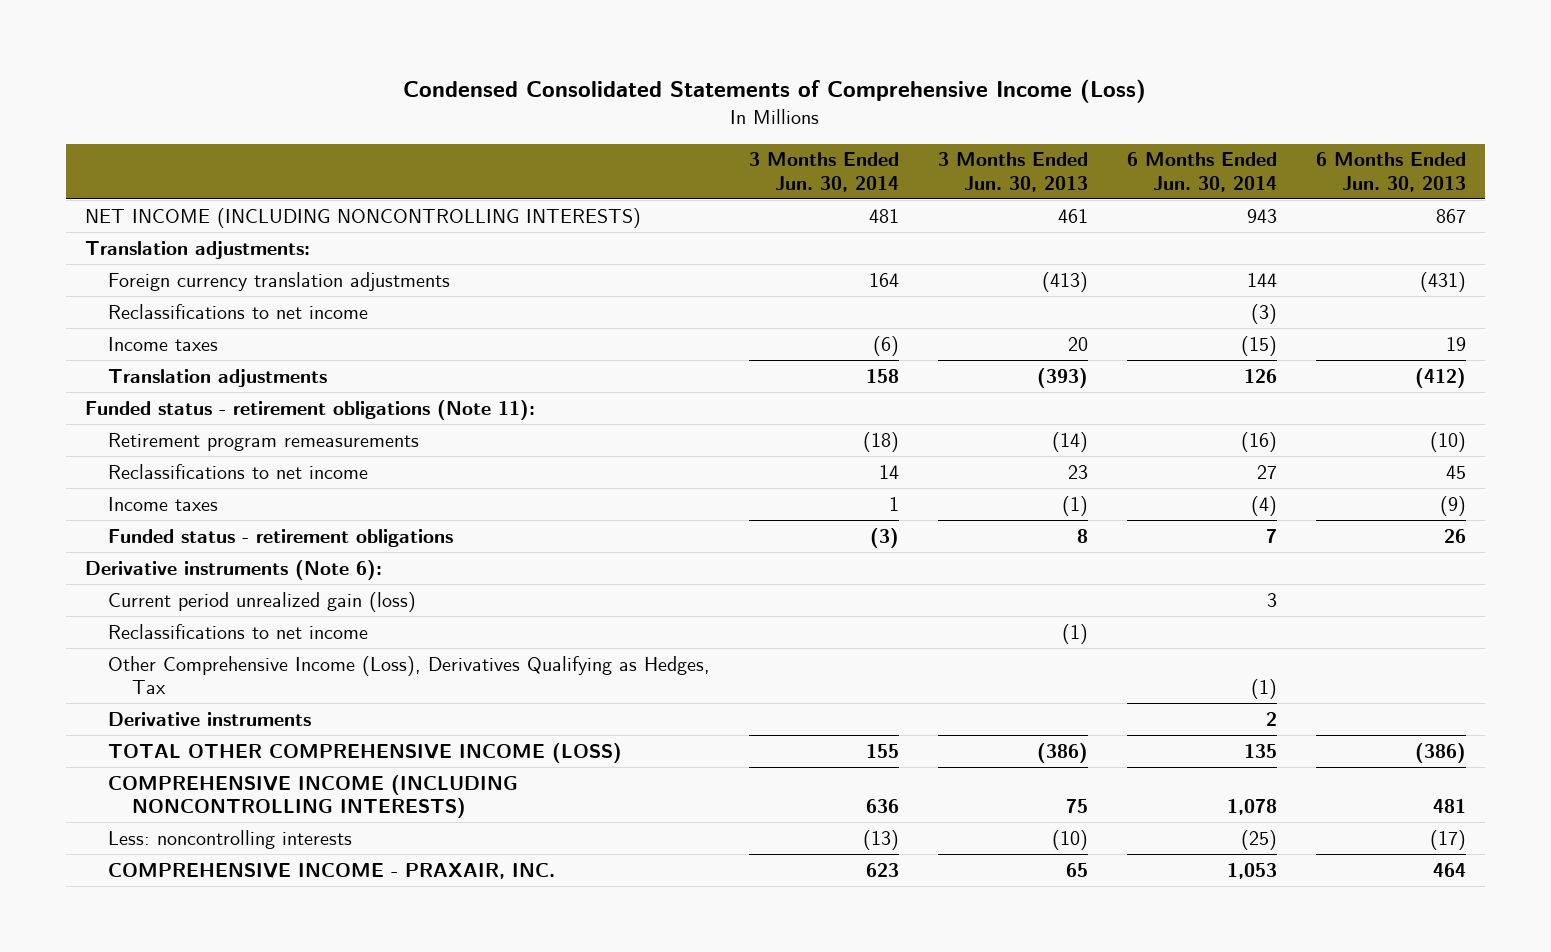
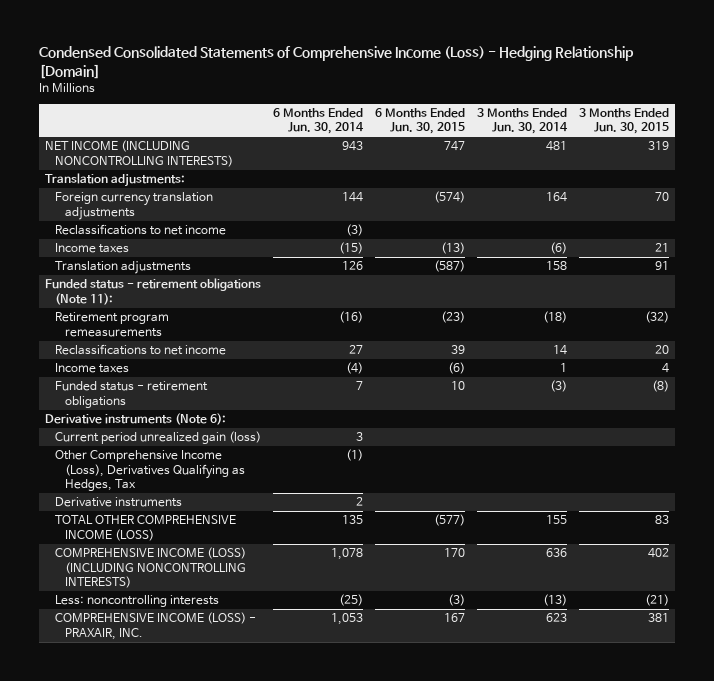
[403,78,1147,103] Condensed Consolidated Statements of Comprehensive Income (Loss) -> [39,46,635,79] Condensed Consolidated Statements of Comprehensive Income (Loss) - Hedging Relationship [Domain]
[937,152,1088,192] 3 Months Ended Jun. 30, 2013 -> none
[1315,152,1466,192] 6 Months Ended Jun. 30, 2013 -> none
none -> [375,107,466,135] 6 Months Ended Jun. 30, 2015
none -> [579,107,670,135] 3 Months Ended Jun. 30, 2015
[108,623,369,639] Reclassifications to net income -> none
[108,774,519,819] COMPREHENSIVE INCOME (INCLUDING NONCONTROLLING INTERESTS) -> [55,547,247,589] COMPREHENSIVE INCOME (LOSS) (INCLUDING NONCONTROLLING INTERESTS)
[108,861,556,879] COMPREHENSIVE INCOME - PRAXAIR, INC. -> [55,612,257,640] COMPREHENSIVE INCOME (LOSS) - PRAXAIR, INC.

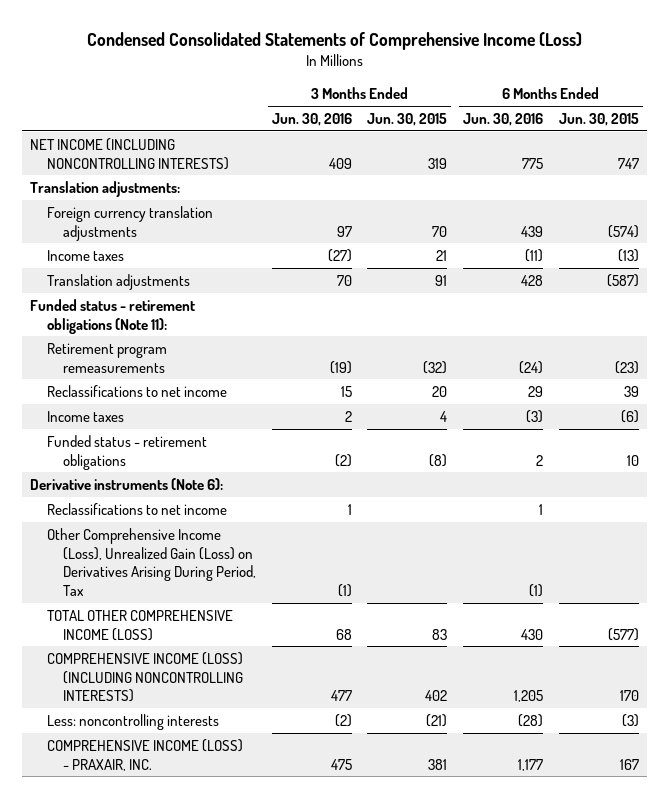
[39,46,635,79] Condensed Consolidated Statements of Comprehensive Income (Loss) - Hedging Relationship [Domain] -> [86,31,582,50] Condensed Consolidated Statements of Comprehensive Income (Loss)
[273,107,365,135] 6 Months Ended Jun. 30, 2014 -> none
[477,107,569,135] 3 Months Ended Jun. 30, 2014 -> none
none -> [271,112,352,126] Jun. 30, 2016
none -> [463,112,544,126] Jun. 30, 2016
[55,431,262,445] Current period unrealized gain (loss) -> none
[55,450,245,492] Other Comprehensive Income (Loss), Derivatives Qualifying as Hedges, Tax -> none
[55,497,183,508] Derivative instruments -> none
[55,224,227,236] Reclassifications to net income -> [46,502,227,515] Reclassifications to net income
none -> [46,527,256,597] Other Comprehensive Income (Loss), Unrealized Gain (Loss) on Derivatives Arising During Period, Tax

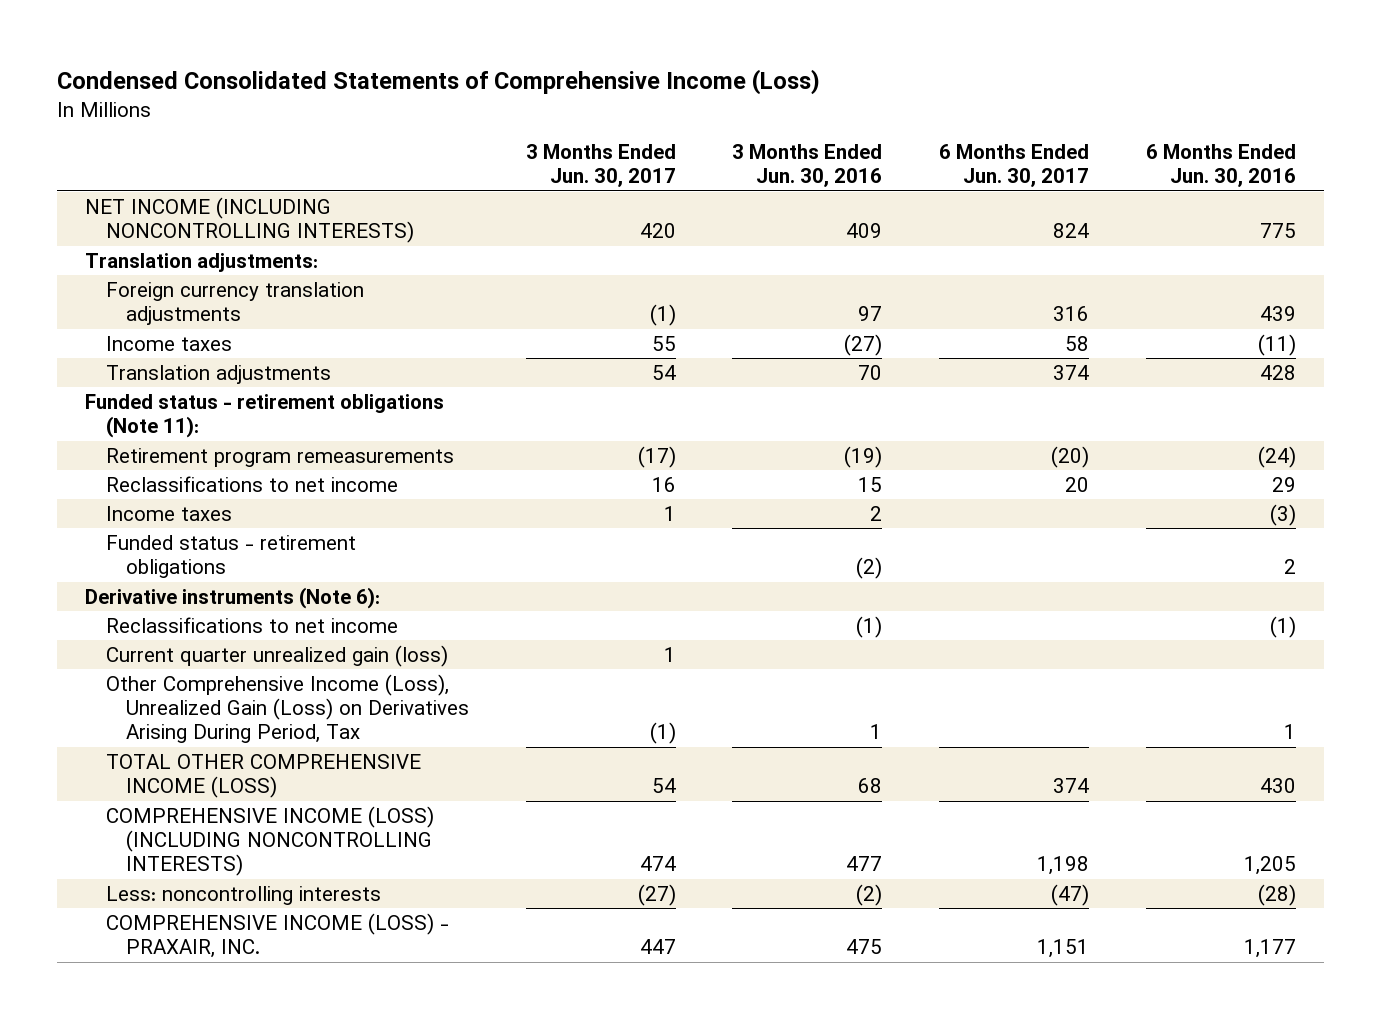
[367,112,448,126] Jun. 30, 2015 -> none
[559,112,640,126] Jun. 30, 2015 -> none
none -> [525,144,676,188] 3 Months Ended Jun. 30, 2017
none -> [938,144,1089,188] 6 Months Ended Jun. 30, 2017
[347,503,352,515] 1 -> [856,615,883,638] (1)
[539,503,544,515] 1 -> [1269,615,1296,638] (1)
none -> [105,644,448,667] Current quarter unrealized gain (loss)
[337,584,352,598] (1) -> [870,724,883,740] 1
[529,584,544,598] (1) -> [1283,724,1296,740] 1

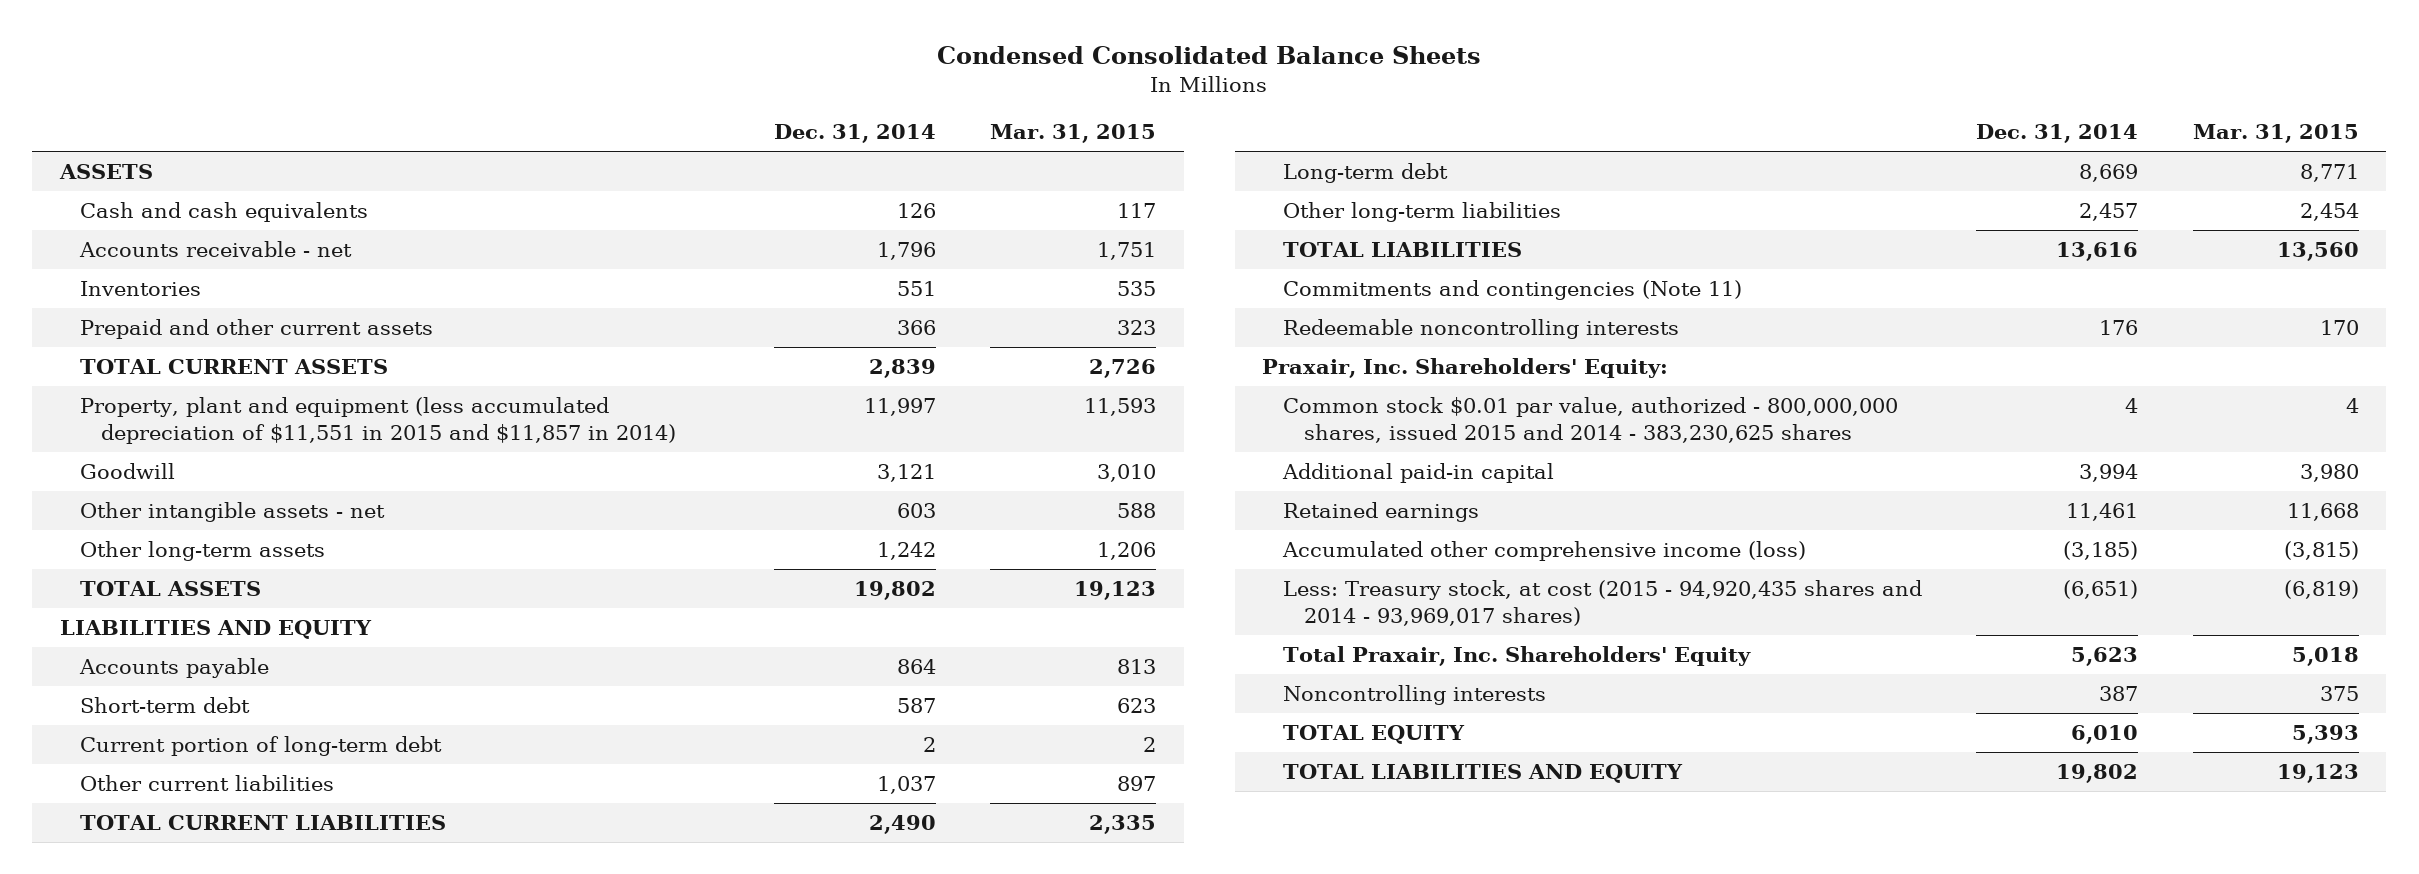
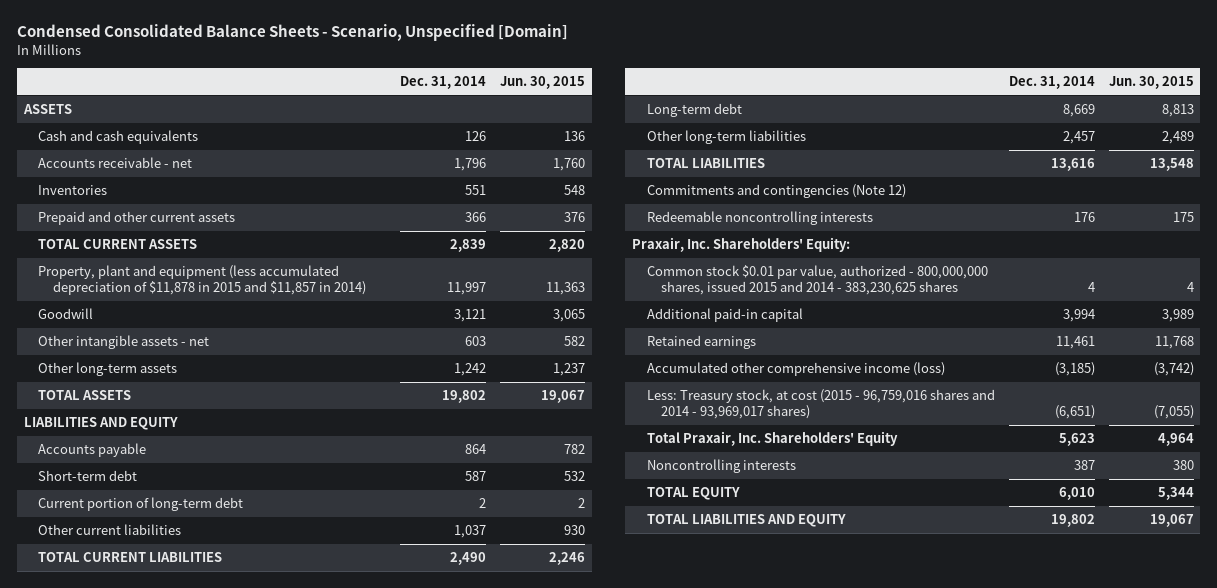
[937,46,1482,65] Condensed Consolidated Balance Sheets -> [16,24,568,42] Condensed Consolidated Balance Sheets - Scenario, Unspecified [Domain]
[990,124,1157,144] Mar. 31, 2015 -> none
none -> [500,76,586,90] Jun. 30, 2015
[80,397,677,444] Property, plant and equipment (less accumulated depreciation of $11,551 in 2015 and $11,857 in 2014) -> [38,265,367,296] Property, plant and equipment (less accumulated depreciation of $11,878 in 2015 and $11,857 in 2014)
[1283,280,1743,301] Commitments and contingencies (Note 11) -> [646,184,906,199] Commitments and contingencies (Note 12)
[1283,580,1923,626] Less: Treasury stock, at cost (2015 - 94,920,435 shares and 2014 - 93,969,017 shares) -> [646,389,995,420] Less: Treasury stock, at cost (2015 - 96,759,016 shares and 2014 - 93,969,017 shares)

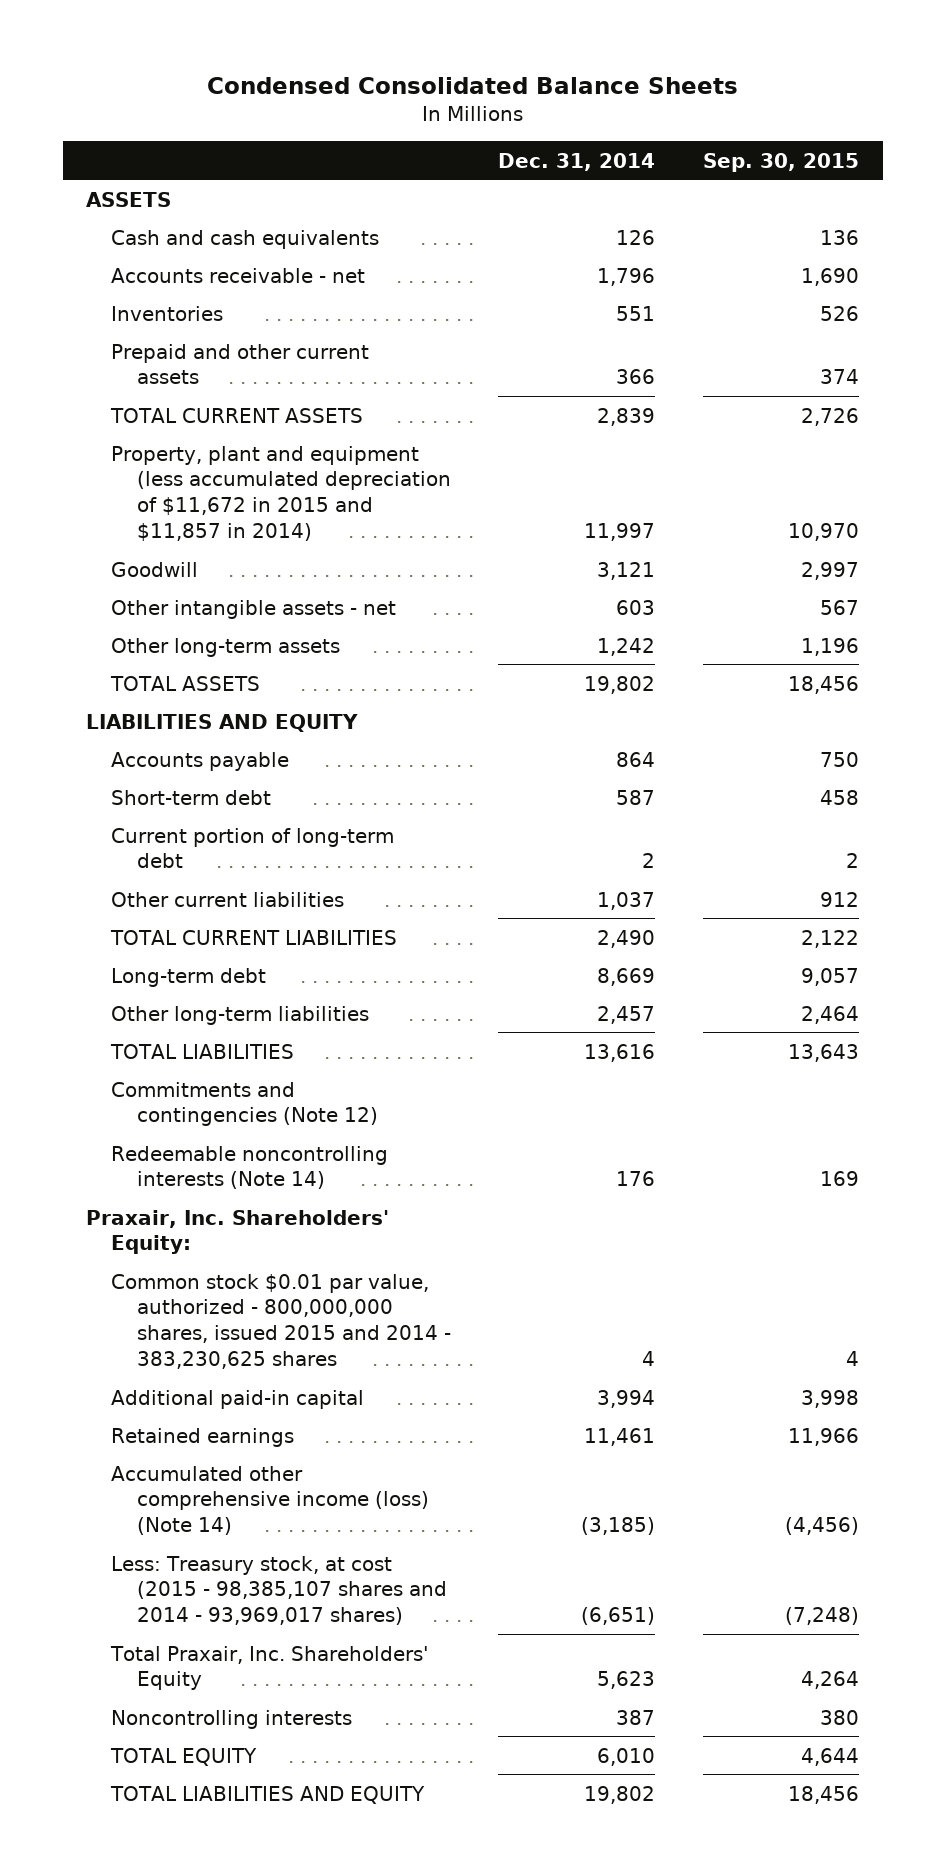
[16,24,568,42] Condensed Consolidated Balance Sheets - Scenario, Unspecified [Domain] -> [206,76,738,94] Condensed Consolidated Balance Sheets
[500,76,586,90] Jun. 30, 2015 -> none
none -> [703,152,860,172] Sep. 30, 2015
[38,265,367,296] Property, plant and equipment (less accumulated depreciation of $11,878 in 2015 and $11,857 in 2014) -> [111,445,451,542] Property, plant and equipment (less accumulated depreciation of $11,672 in 2015 and $11,857 in 2014)
[646,211,873,226] Redeemable noncontrolling interests -> [111,1145,389,1190] Redeemable noncontrolling interests (Note 14)
[646,362,945,377] Accumulated other comprehensive income (loss) -> [111,1465,429,1536] Accumulated other comprehensive income (loss) (Note 14)
[646,389,995,420] Less: Treasury stock, at cost (2015 - 96,759,016 shares and 2014 - 93,969,017 shares) -> [111,1555,447,1626] Less: Treasury stock, at cost (2015 - 98,385,107 shares and 2014 - 93,969,017 shares)

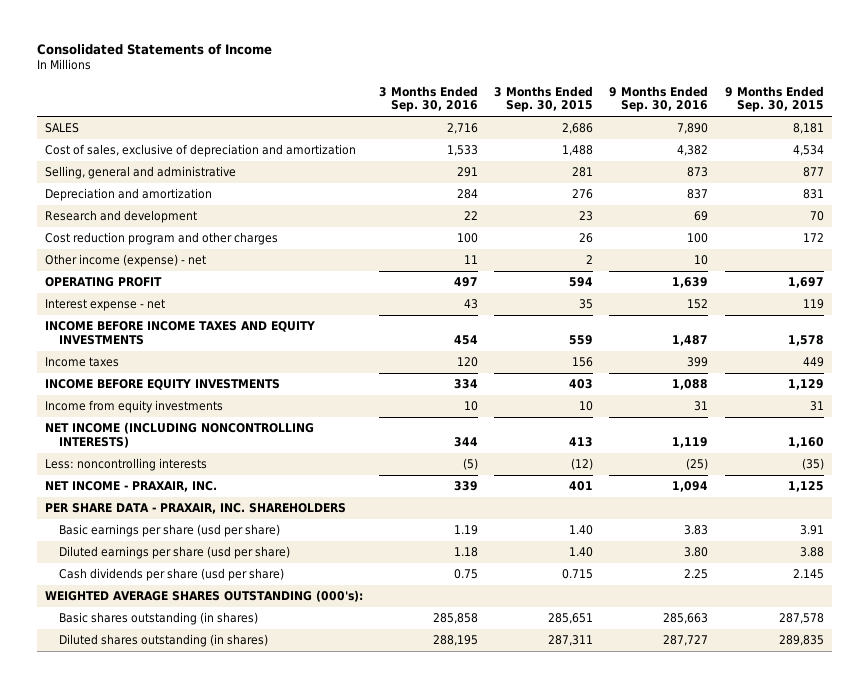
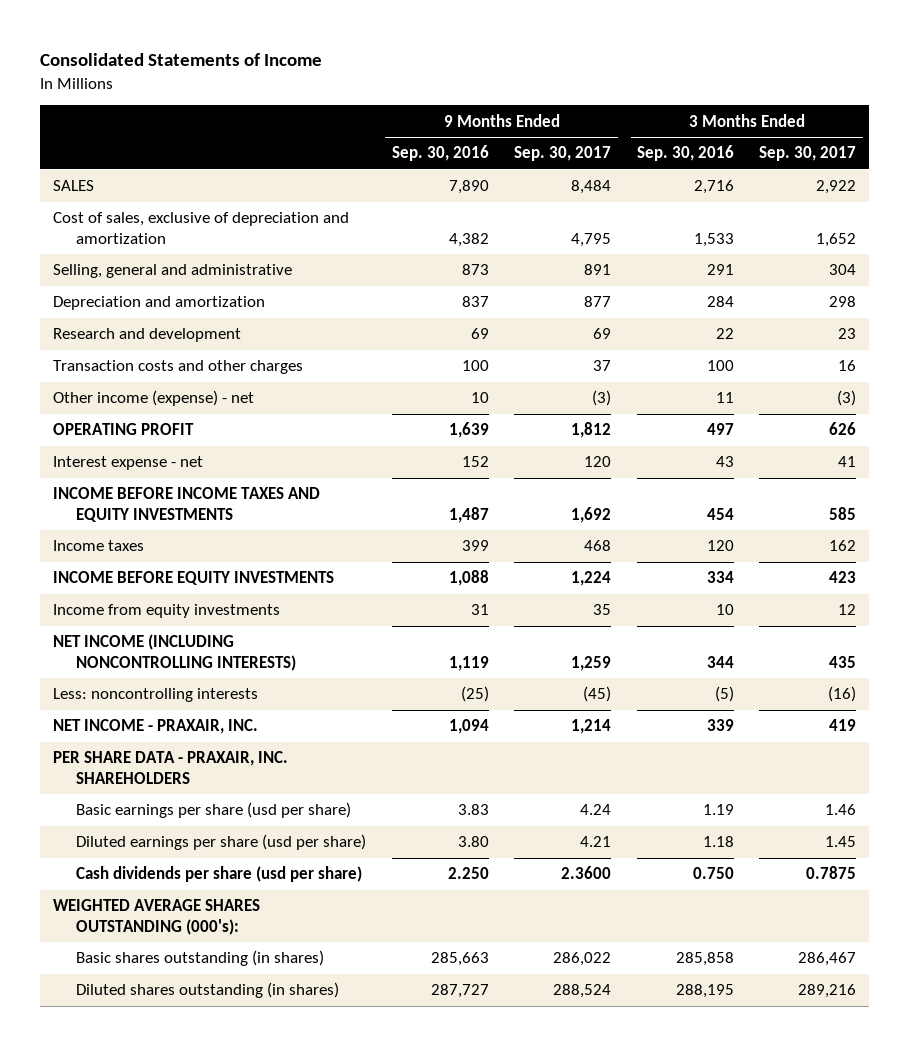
[494,86,594,113] 3 Months Ended Sep. 30, 2015 -> none
[724,86,824,113] 9 Months Ended Sep. 30, 2015 -> none
none -> [514,146,612,162] Sep. 30, 2017
none -> [759,146,857,162] Sep. 30, 2017
[44,232,278,246] Cost reduction program and other charges -> [53,360,304,375] Transaction costs and other charges
[453,569,478,580] 0.75 -> [692,867,734,880] 0.750
[684,569,709,580] 2.25 -> [447,867,489,880] 2.250

